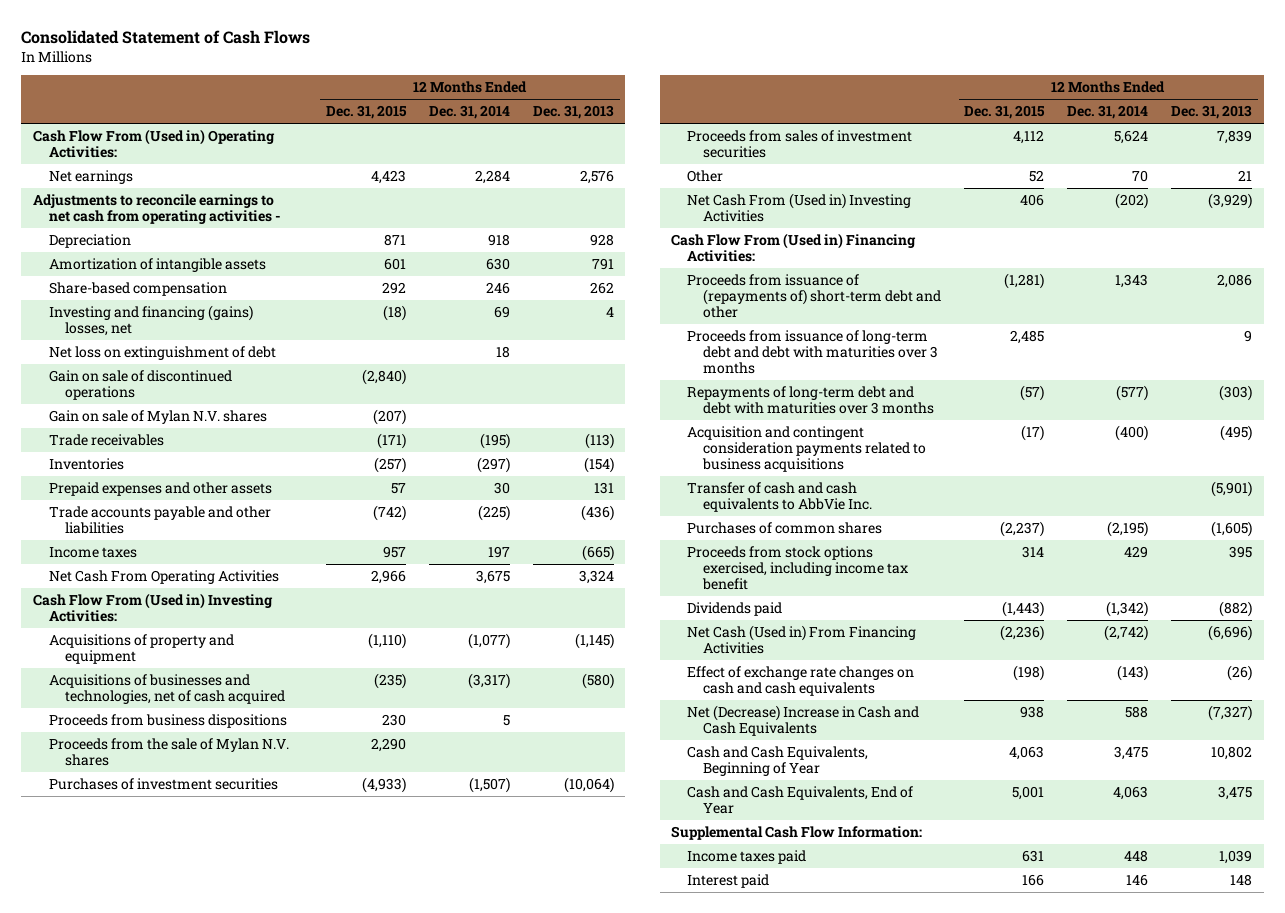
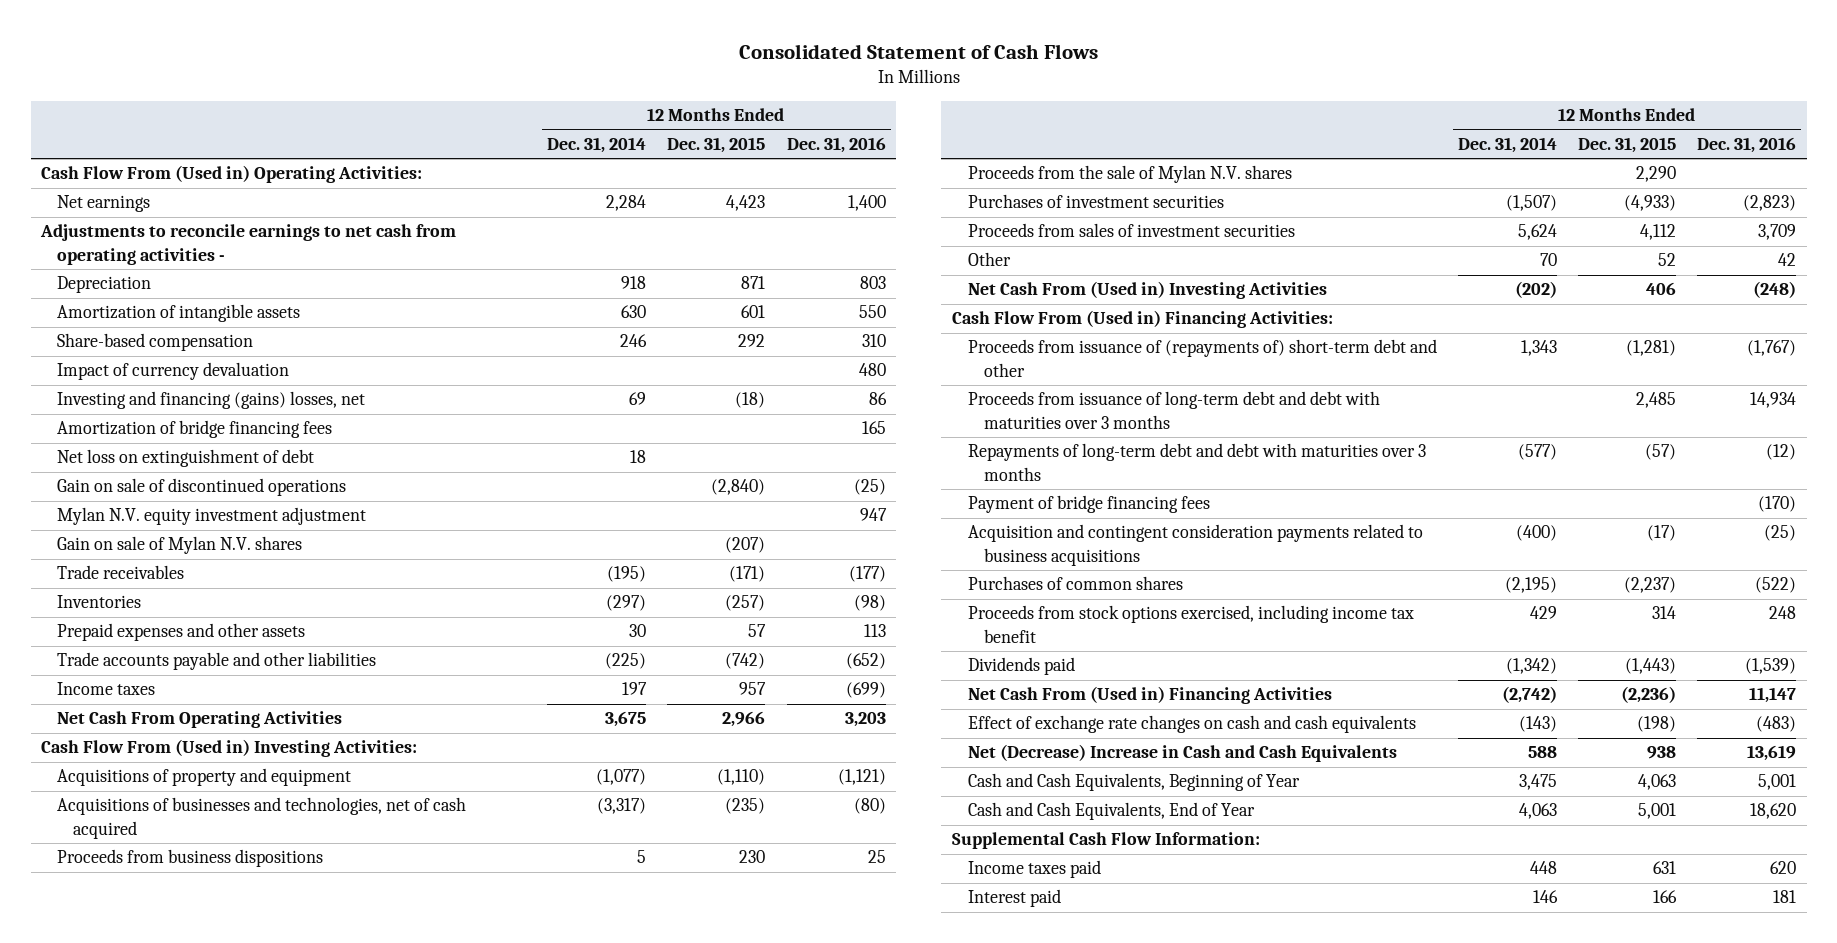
[532,105,614,120] Dec. 31, 2013 -> none
none -> [786,137,886,154] Dec. 31, 2016
none -> [57,362,290,381] Impact of currency devaluation
none -> [57,420,333,439] Amortization of bridge financing fees
none -> [57,507,367,526] Mylan N.V. equity investment adjustment
none -> [967,495,1210,514] Payment of bridge financing fees
[687,481,873,513] Transfer of cash and cash equivalents to AbbVie Inc. -> none
[687,624,917,655] Net Cash (Used in) From Financing Activities -> [967,686,1332,705] Net Cash From (Used in) Financing Activities

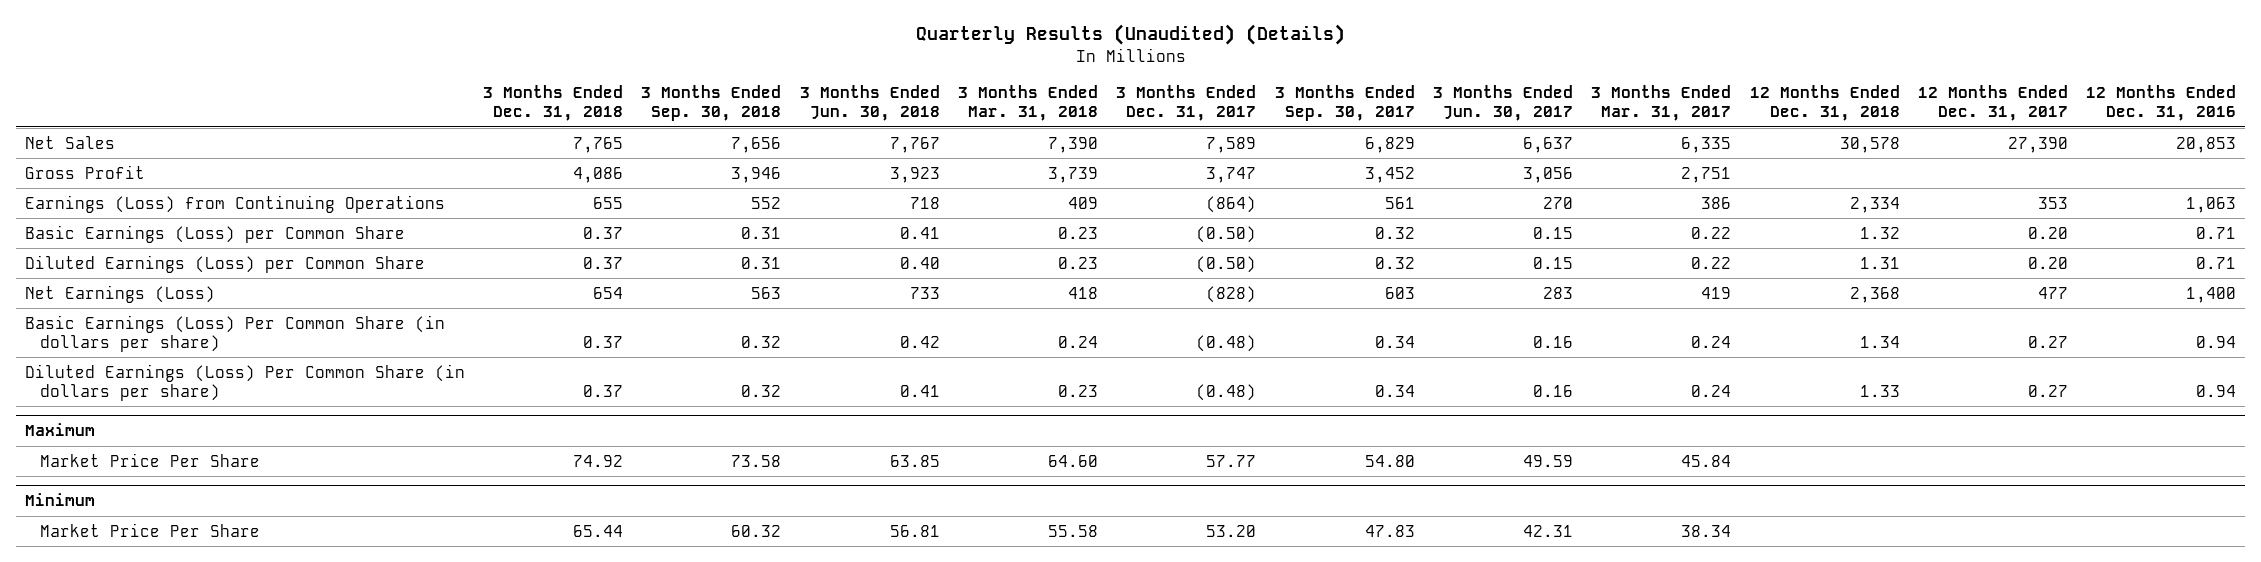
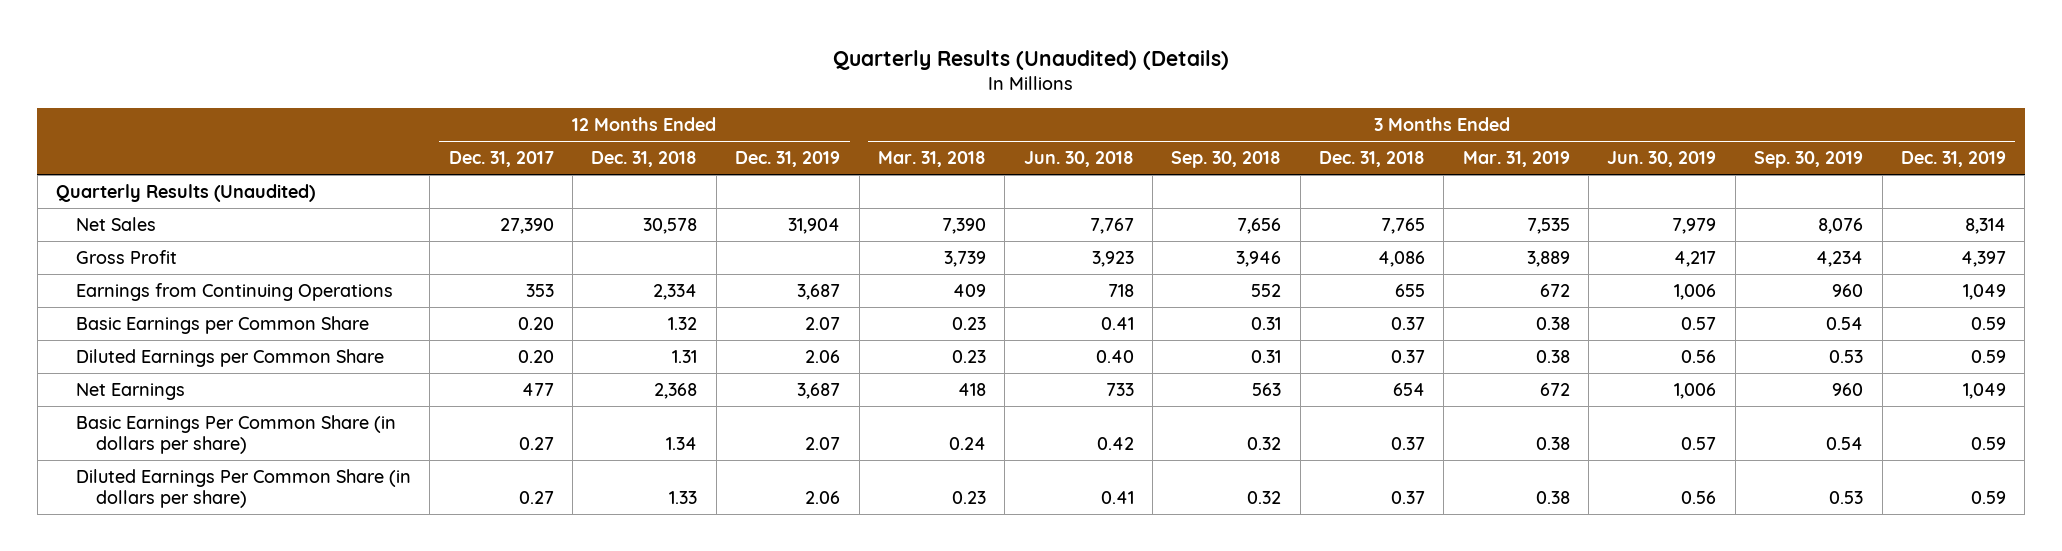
[1116,84,1257,122] 3 Months Ended Dec. 31, 2017 -> none
[1274,84,1415,122] 3 Months Ended Sep. 30, 2017 -> none
[1432,84,1573,122] 3 Months Ended Jun. 30, 2017 -> none
[1591,84,1732,122] 3 Months Ended Mar. 31, 2017 -> none
[2086,84,2237,122] 12 Months Ended Dec. 31, 2016 -> none
none -> [735,151,841,168] Dec. 31, 2019
none -> [1462,151,1570,168] Mar. 31, 2019
none -> [1607,151,1717,168] Jun. 30, 2019
none -> [1754,151,1864,169] Sep. 30, 2019
none -> [1900,151,2006,168] Dec. 31, 2019
none -> [56,183,316,202] Quarterly Results (Unaudited)
[24,423,95,437] Maximum -> none
[39,452,260,467] Market Price Per Share -> none
[24,493,95,507] Minimum -> none
[39,522,260,537] Market Price Per Share -> none
[24,194,445,213] Earnings (Loss) from Continuing Operations -> [76,282,394,301] Earnings from Continuing Operations
[24,224,405,243] Basic Earnings (Loss) per Common Share -> [76,315,370,334] Basic Earnings per Common Share
[24,254,425,273] Diluted Earnings (Loss) per Common Share -> [76,348,385,367] Diluted Earnings per Common Share
[24,284,215,303] Net Earnings (Loss) -> [76,382,186,400] Net Earnings
[24,314,445,352] Basic Earnings (Loss) Per Common Share (in dollars per share) -> [76,414,397,454] Basic Earnings Per Common Share (in dollars per share)
[24,363,465,401] Diluted Earnings (Loss) Per Common Share (in dollars per share) -> [76,468,412,508] Diluted Earnings Per Common Share (in dollars per share)

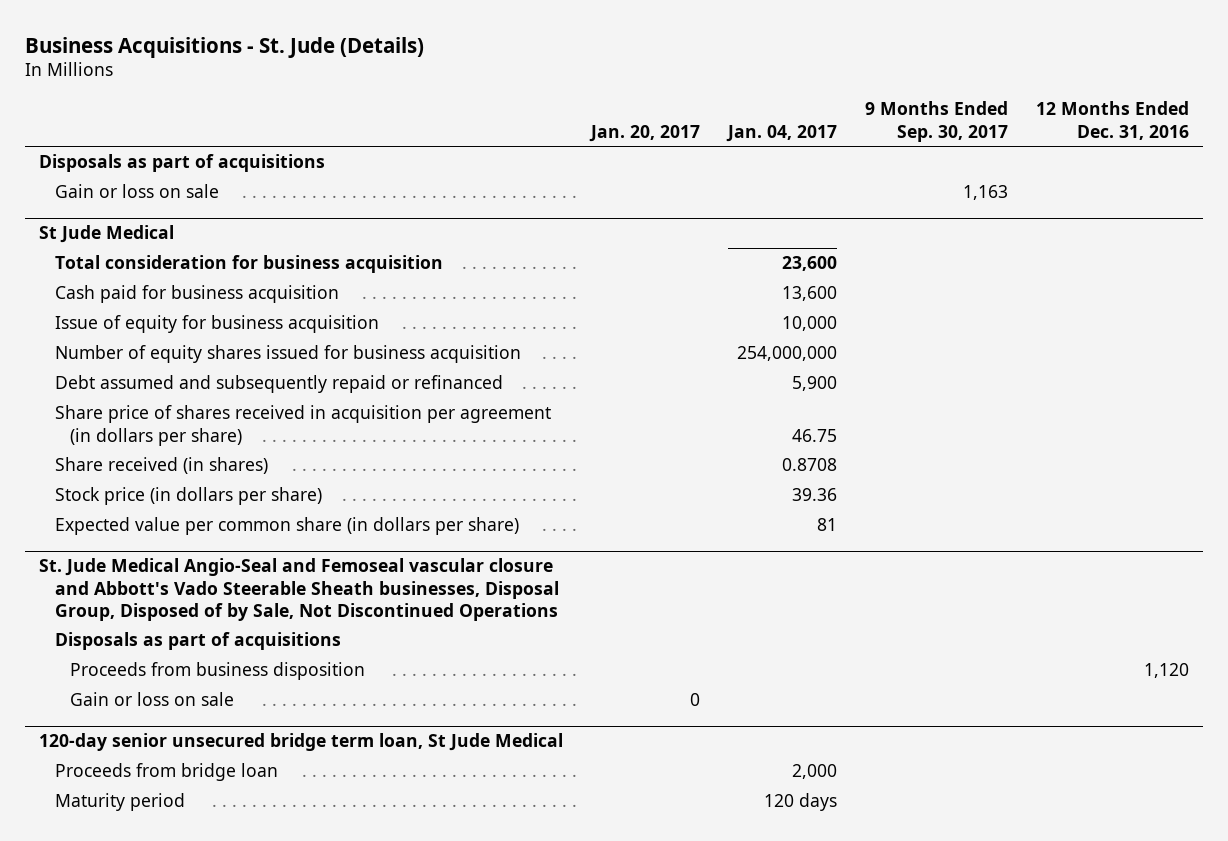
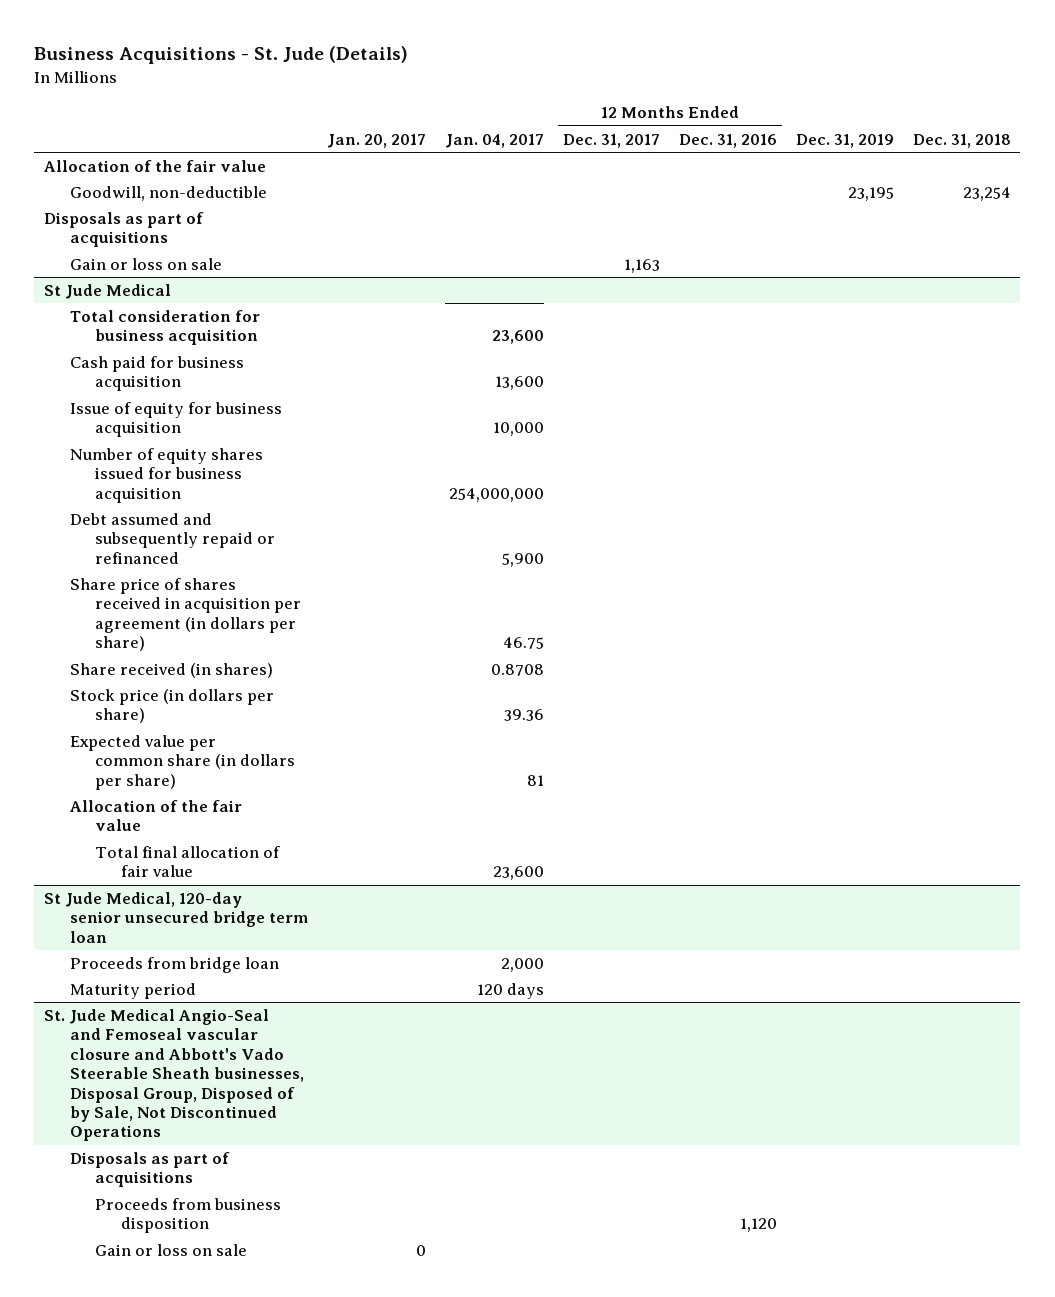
[864,101,1008,142] 9 Months Ended Sep. 30, 2017 -> none
none -> [562,133,660,148] Dec. 31, 2017
none -> [795,133,894,148] Dec. 31, 2019
none -> [912,133,1011,148] Dec. 31, 2018
none -> [43,159,266,172] Allocation of the fair value
none -> [69,185,267,201] Goodwill, non-deductible
none -> [69,799,242,832] Allocation of the fair value
none -> [95,845,281,878] Total final allocation of fair value
none -> [43,891,308,943] St Jude Medical, 120-day senior unsecured bridge term loan
none -> [69,956,279,973] Proceeds from bridge loan
none -> [69,982,196,999] Maturity period
[39,733,564,752] 120-day senior unsecured bridge term loan, St Jude Medical -> none
[54,763,278,782] Proceeds from bridge loan -> none
[54,793,185,812] Maturity period -> none

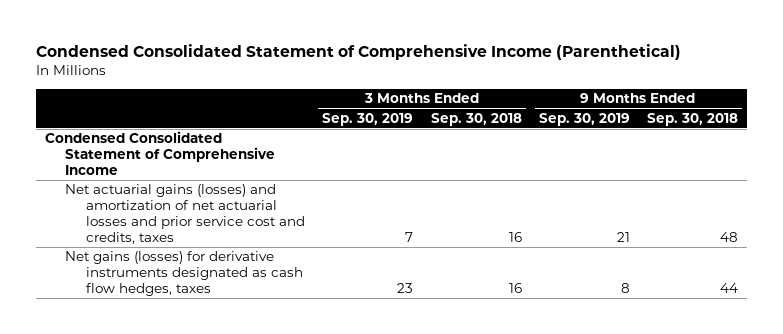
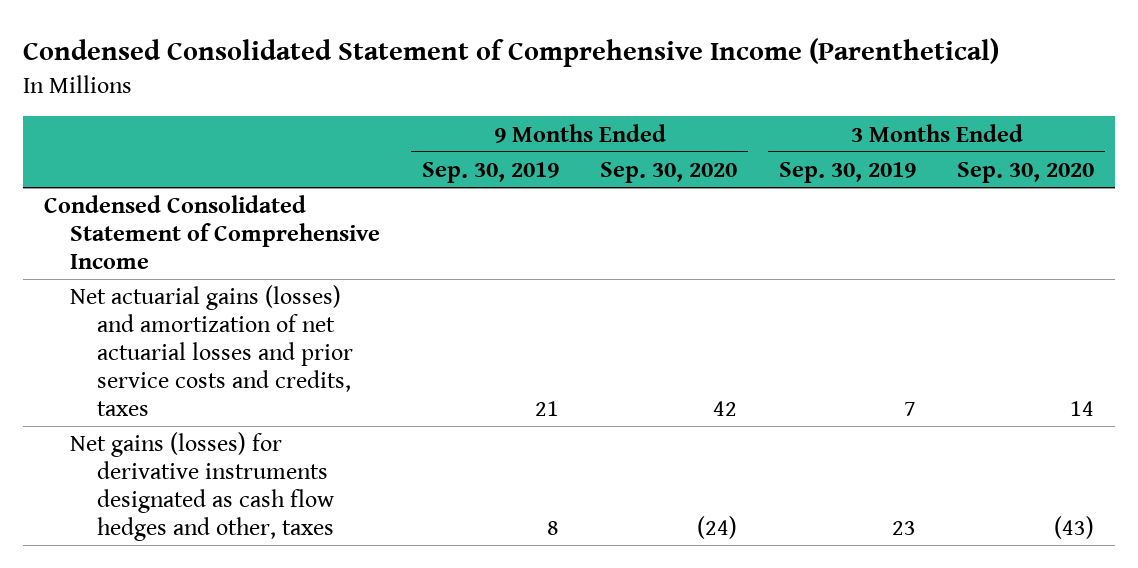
[430,112,522,126] Sep. 30, 2018 -> none
[647,112,739,126] Sep. 30, 2018 -> none
none -> [600,162,738,184] Sep. 30, 2020
none -> [957,162,1095,184] Sep. 30, 2020
[65,184,306,244] Net actuarial gains (losses) and amortization of net actuarial losses and prior service cost and credits, taxes -> [70,285,353,417] Net actuarial gains (losses) and amortization of net actuarial losses and prior service costs and credits, taxes
[65,251,304,296] Net gains (losses) for derivative instruments designated as cash flow hedges, taxes -> [70,432,334,542] Net gains (losses) for derivative instruments designated as cash flow hedges and other, taxes

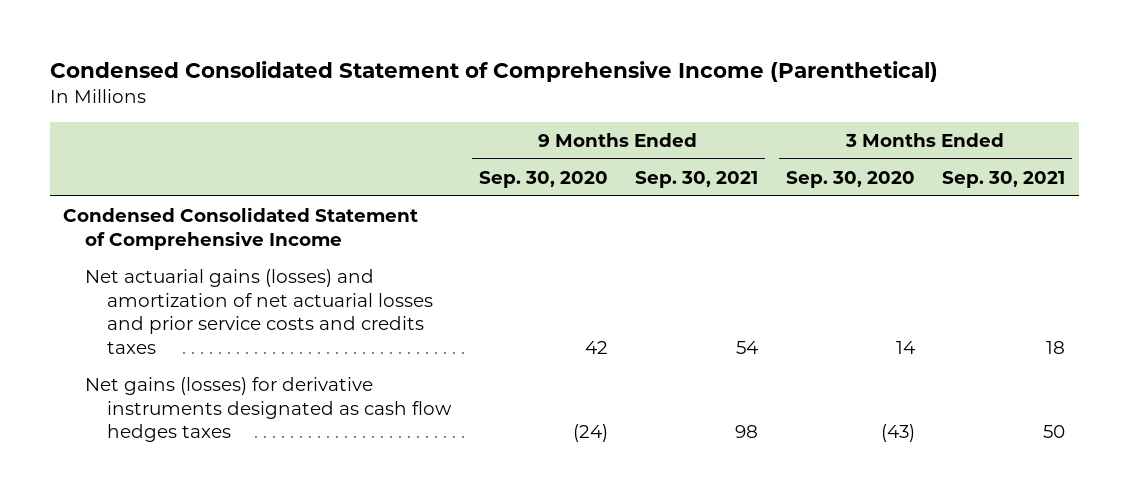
[421,162,559,184] Sep. 30, 2019 -> none
[778,162,916,184] Sep. 30, 2019 -> none
none -> [635,170,759,188] Sep. 30, 2021
none -> [941,170,1065,188] Sep. 30, 2021
[70,285,353,417] Net actuarial gains (losses) and amortization of net actuarial losses and prior service costs and credits, taxes -> [85,268,434,355] Net actuarial gains (losses) and amortization of net actuarial losses and prior service costs and credits taxes
[70,432,334,542] Net gains (losses) for derivative instruments designated as cash flow hedges and other, taxes -> [85,376,453,443] Net gains (losses) for derivative instruments designated as cash flow hedges taxes

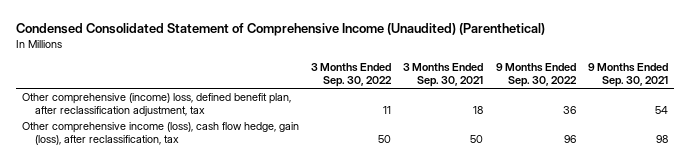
[49,61,938,83] Condensed Consolidated Statement of Comprehensive Income (Parenthetical) -> [15,23,545,37] Condensed Consolidated Statement of Comprehensive Income (Unaudited) (Parenthetical)
[478,170,608,188] Sep. 30, 2020 -> none
[785,170,915,188] Sep. 30, 2020 -> none
none -> [311,63,393,88] 3 Months Ended Sep. 30, 2022
none -> [495,63,577,88] 9 Months Ended Sep. 30, 2022
[63,206,419,250] Condensed Consolidated Statement of Comprehensive Income -> none
[85,268,434,355] Net actuarial gains (losses) and amortization of net actuarial losses and prior service costs and credits taxes -> [21,92,291,116] Other comprehensive (income) loss, defined benefit plan, after reclassification adjustment, tax
[85,376,453,443] Net gains (losses) for derivative instruments designated as cash flow hedges taxes -> [21,121,299,145] Other comprehensive income (loss), cash flow hedge, gain (loss), after reclassification, tax

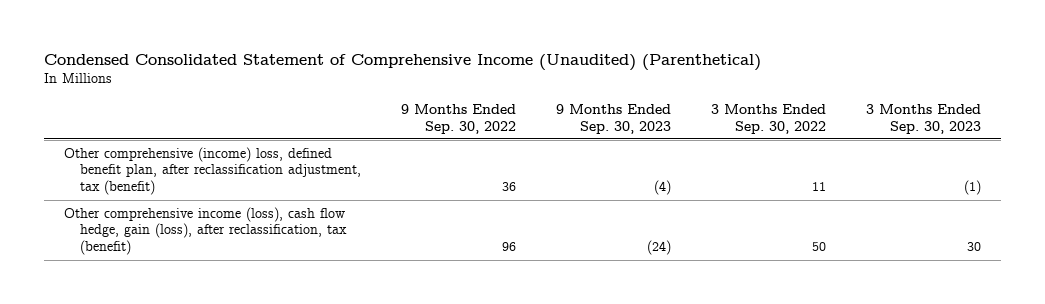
[403,63,484,88] 3 Months Ended Sep. 30, 2021 -> none
[587,63,668,88] 9 Months Ended Sep. 30, 2021 -> none
none -> [556,103,672,134] 9 Months Ended Sep. 30, 2023
none -> [866,103,982,134] 3 Months Ended Sep. 30, 2023
[21,92,291,116] Other comprehensive (income) loss, defined benefit plan, after reclassification adjustment, tax -> [64,146,362,196] Other comprehensive (income) loss, defined benefit plan, after reclassification adjustment, tax (benefit)
[21,121,299,145] Other comprehensive income (loss), cash flow hedge, gain (loss), after reclassification, tax -> [64,206,348,256] Other comprehensive income (loss), cash flow hedge, gain (loss), after reclassification, tax (benefit)

